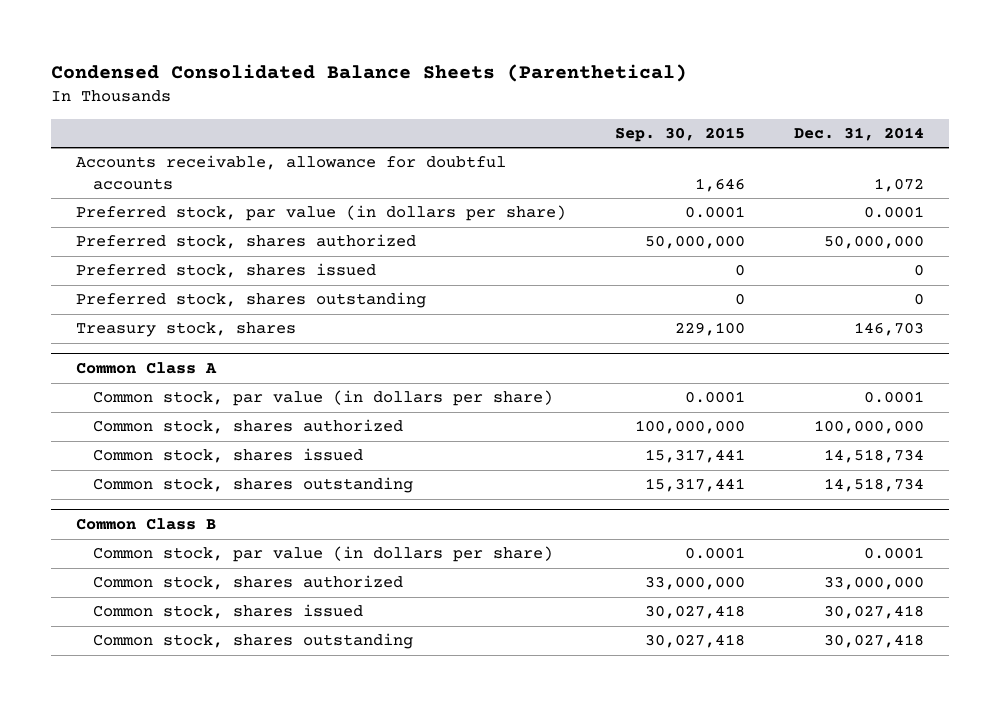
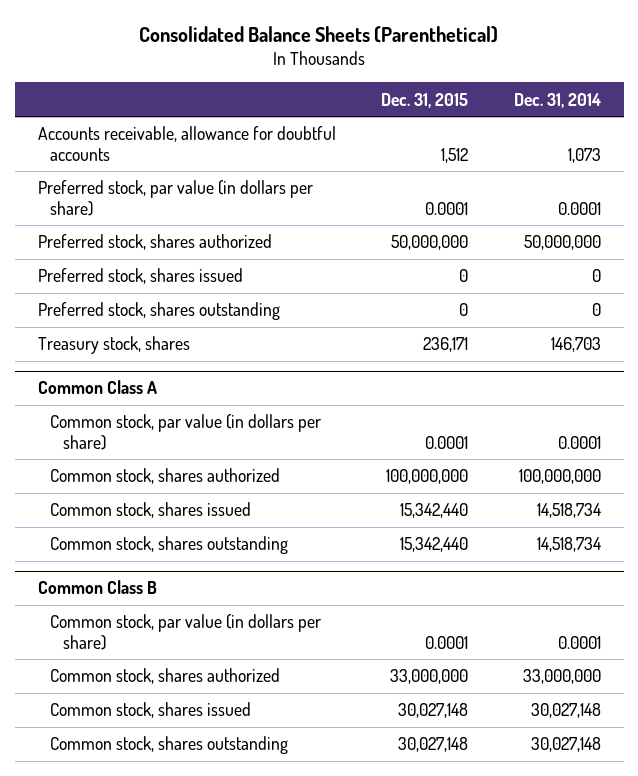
[51,64,688,83] Condensed Consolidated Balance Sheets (Parenthetical) -> [139,25,499,43] Consolidated Balance Sheets (Parenthetical)
[615,127,746,143] Sep. 30, 2015 -> none
none -> [381,92,469,108] Dec. 31, 2015
[874,178,925,193] 1,072 -> [567,147,601,163] 1,073
[824,605,925,620] 30,027,418 -> [530,703,601,719] 30,027,148
[824,634,925,649] 30,027,418 -> [530,737,601,753] 30,027,148

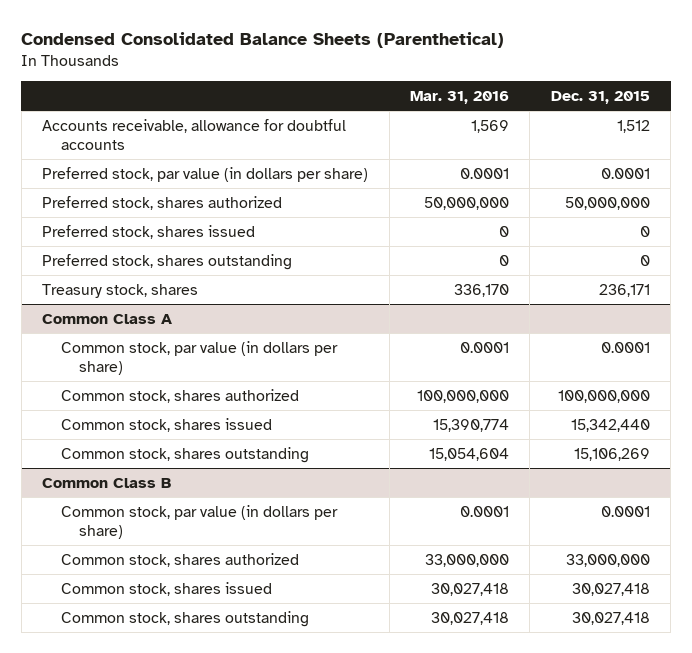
[139,25,499,43] Consolidated Balance Sheets (Parenthetical) -> [21,31,505,48] Condensed Consolidated Balance Sheets (Parenthetical)
[513,92,601,108] Dec. 31, 2014 -> none
none -> [410,90,510,104] Mar. 31, 2016
[400,537,469,553] 15,342,440 -> [573,447,650,461] 15,106,269
[398,703,469,719] 30,027,148 -> [571,582,650,596] 30,027,418
[398,737,469,753] 30,027,148 -> [571,611,650,625] 30,027,418

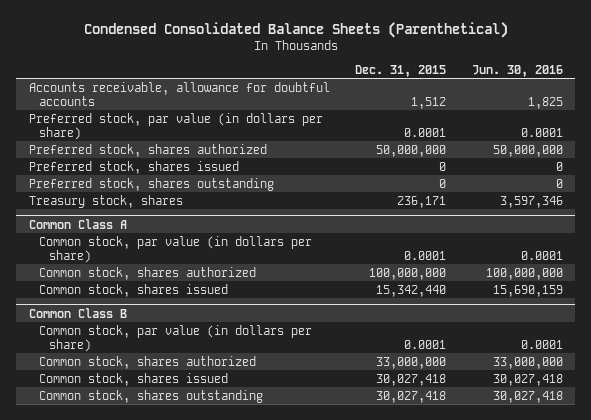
[410,90,510,104] Mar. 31, 2016 -> none
none -> [471,64,563,77] Jun. 30, 2016
[60,446,309,463] Common stock, shares outstanding -> none

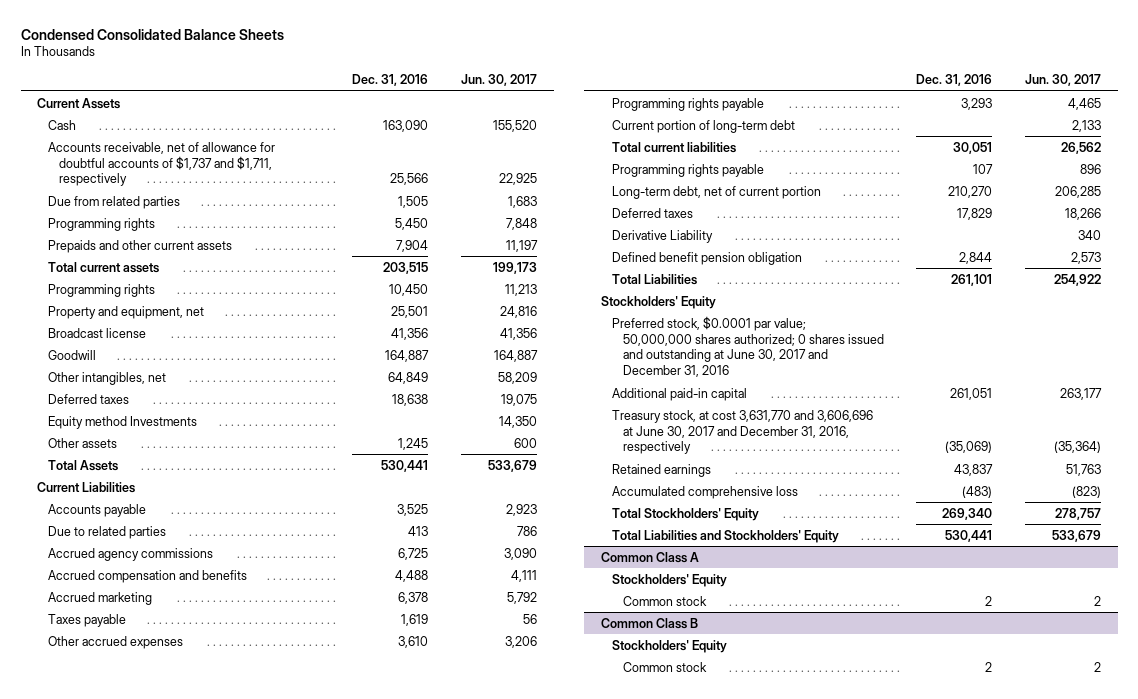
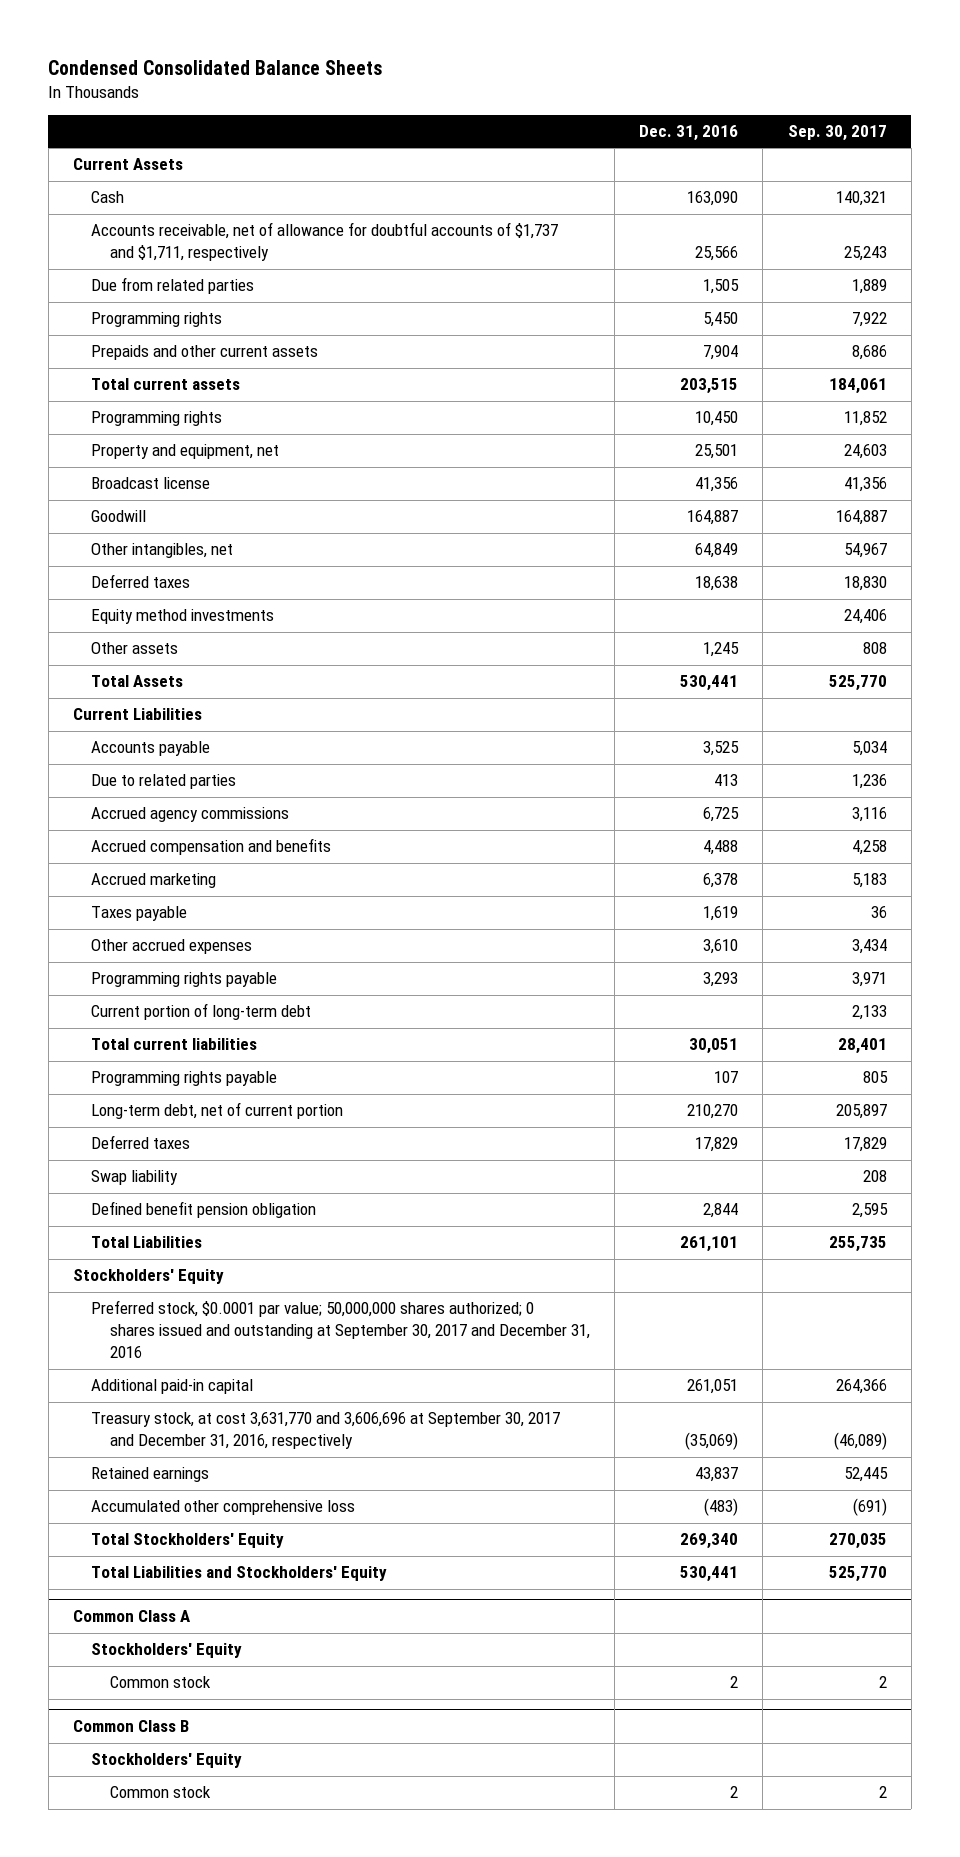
[461,74,538,87] Jun. 30, 2017 -> none
none -> [787,125,887,142] Sep. 30, 2017
[47,415,197,429] Equity method Investments -> [91,609,275,625] Equity method investments
[611,229,713,243] Derivative Liability -> [91,1170,179,1186] Swap liability
[611,315,884,378] Preferred stock, $0.0001 par value; 50,000,000 shares authorized; 0 shares issued and outstanding at June 30, 2017 and December 31, 2016 -> [91,1300,590,1359] Preferred stock, $0.0001 par value; 50,000,000 shares authorized; 0 shares issued and outstanding at September 30, 2017 and December 31, 2016
[611,409,873,455] Treasury stock, at cost 3,631,770 and 3,606,696 at June 30, 2017 and December 31, 2016, respectively -> [91,1412,561,1450] Treasury stock, at cost 3,631,770 and 3,606,696 at September 30, 2017 and December 31, 2016, respectively
[611,485,798,499] Accumulated comprehensive loss -> [91,1500,356,1516] Accumulated other comprehensive loss

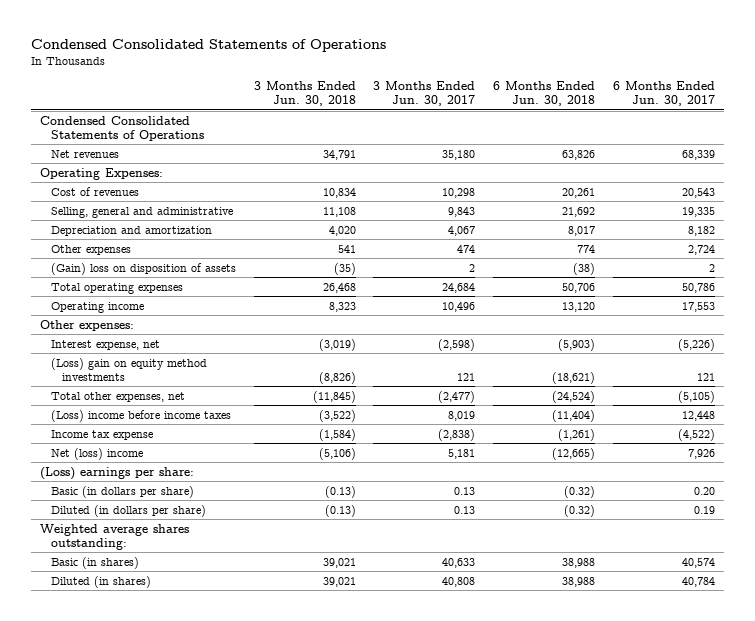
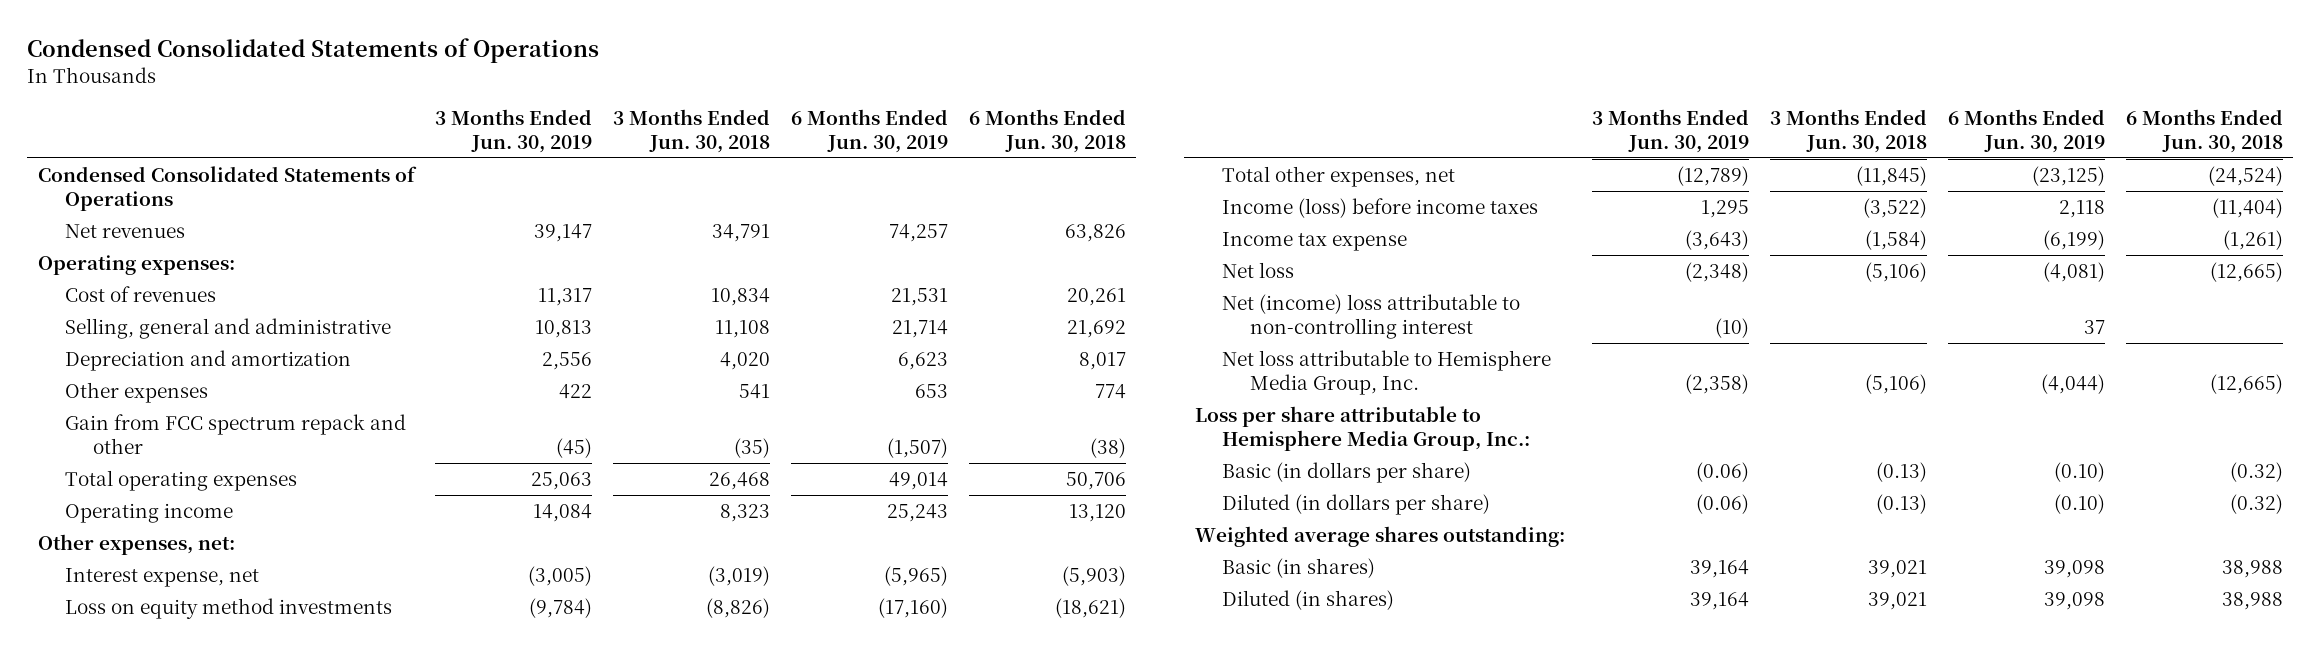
[373,81,476,107] 3 Months Ended Jun. 30, 2017 -> none
[613,81,716,107] 6 Months Ended Jun. 30, 2017 -> none
none -> [435,109,593,153] 3 Months Ended Jun. 30, 2019
none -> [791,109,949,153] 6 Months Ended Jun. 30, 2019
[39,167,163,180] Operating Expenses: -> [37,255,235,276] Operating expenses:
[50,262,236,275] (Gain) loss on disposition of assets -> [65,414,407,454] Gain from FCC spectrum repack and other
[39,319,134,331] Other expenses: -> [37,534,235,556] Other expenses, net:
[50,357,207,381] (Loss) gain on equity method investments -> [65,598,393,620] Loss on equity method investments
[50,409,231,422] (Loss) income before income taxes -> [1222,198,1539,219] Income (loss) before income taxes
none -> [1222,262,1295,279] Net loss
none -> [1222,294,1521,339] Net (income) loss attributable to non-controlling interest
[50,447,143,460] Net (loss) income -> [1222,350,1552,395] Net loss attributable to Hemisphere Media Group, Inc.
[39,466,194,480] (Loss) earnings per share: -> [1194,406,1531,451] Loss per share attributable to Hemisphere Media Group, Inc.:

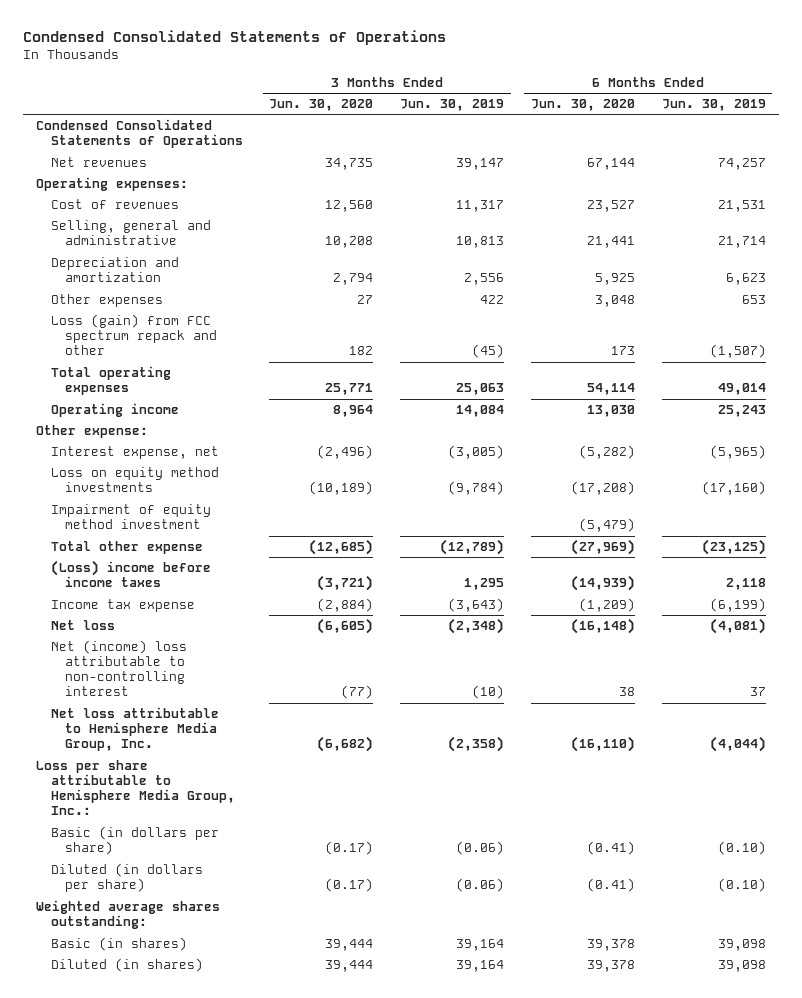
[613,109,771,153] 3 Months Ended Jun. 30, 2018 -> none
[968,109,1126,153] 6 Months Ended Jun. 30, 2018 -> none
none -> [269,99,374,112] Jun. 30, 2020
none -> [530,99,635,112] Jun. 30, 2020
[65,414,407,454] Gain from FCC spectrum repack and other -> [50,314,218,356] Loss (gain) from FCC spectrum repack and other
[37,534,235,556] Other expenses, net: -> [36,425,149,439] Other expense:
none -> [50,504,211,530] Impairment of equity method investment
[1222,166,1456,188] Total other expenses, net -> [50,541,203,555] Total other expense
[1222,198,1539,219] Income (loss) before income taxes -> [50,560,211,588] (Loss) income before income taxes

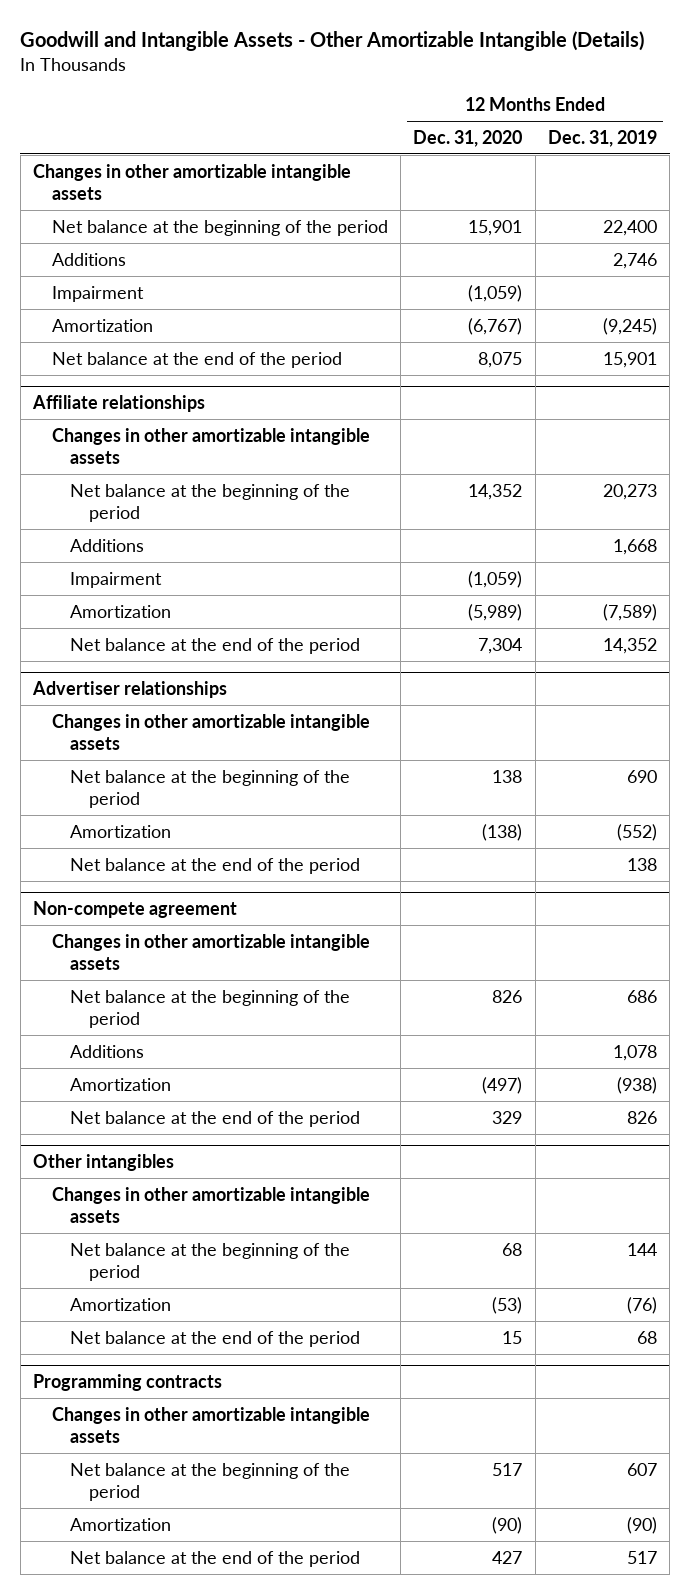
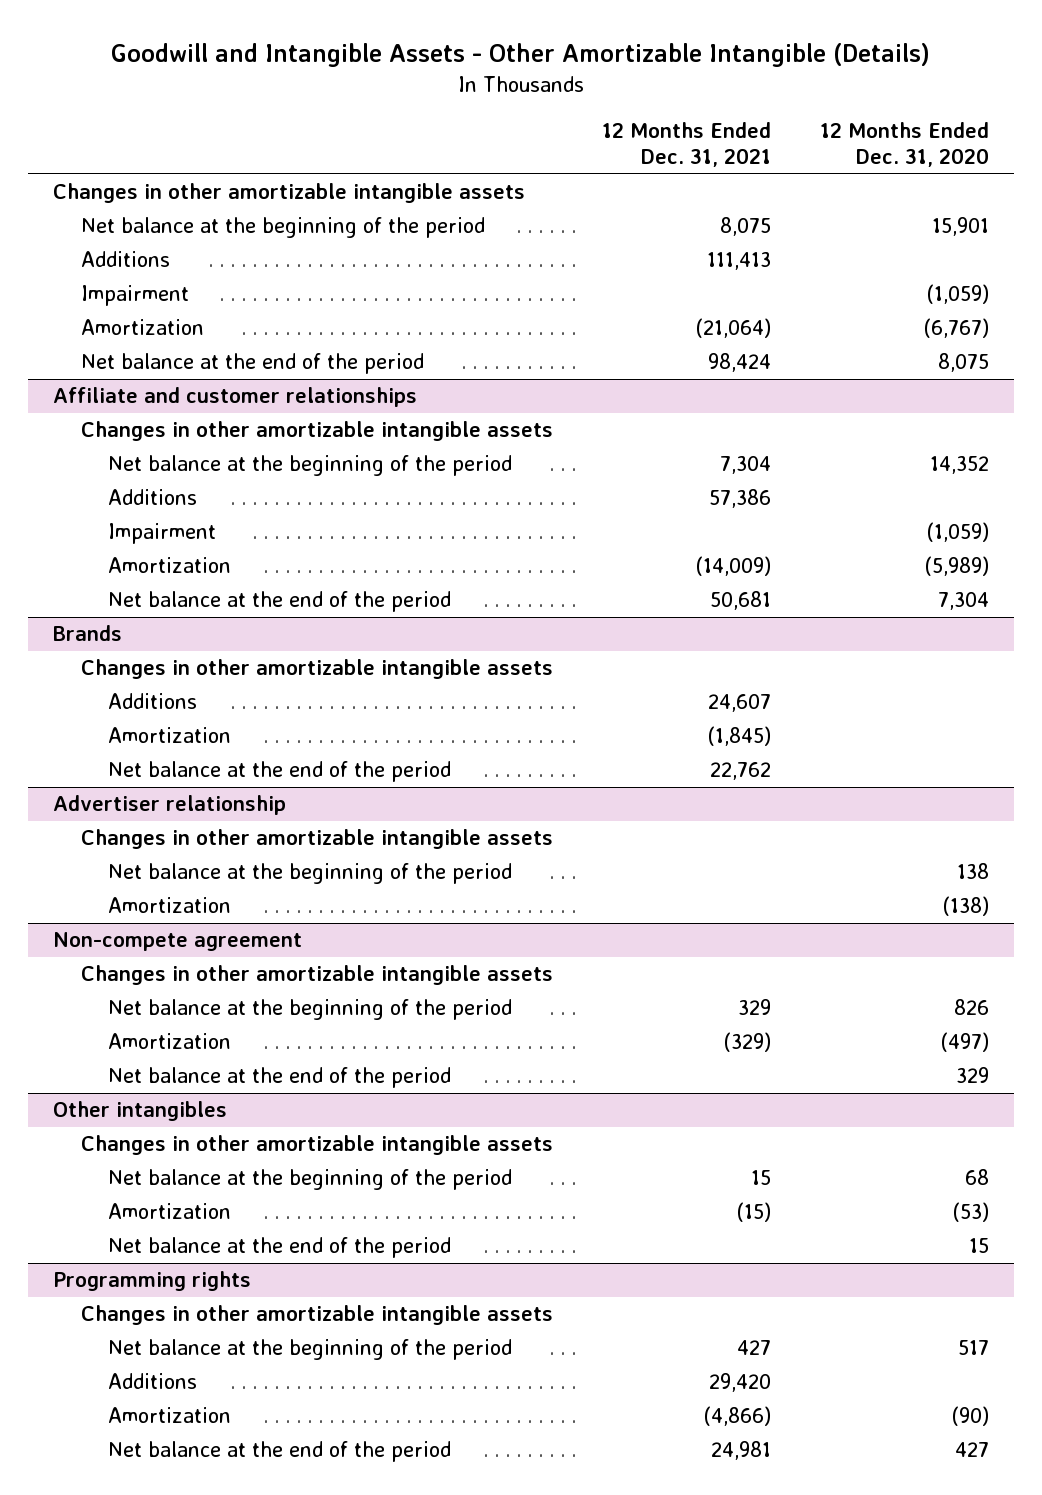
[547,129,657,147] Dec. 31, 2019 -> none
none -> [601,122,771,168] 12 Months Ended Dec. 31, 2021
[32,394,206,412] Affiliate relationships -> [53,387,418,408] Affiliate and customer relationships
[32,680,228,698] Advertiser relationships -> none
none -> [53,625,123,642] Brands
none -> [107,693,197,710] Additions
none -> [107,727,231,744] Amortization
none -> [107,761,451,783] Net balance at the end of the period
none -> [53,795,287,816] Advertiser relationship
none -> [80,829,553,850] Changes in other amortizable intangible assets
[70,857,361,874] Net balance at the end of the period -> none
[70,1044,145,1058] Additions -> none
[33,1373,223,1391] Programming contracts -> none
none -> [53,1271,252,1292] Programming rights
none -> [107,1373,197,1390] Additions

